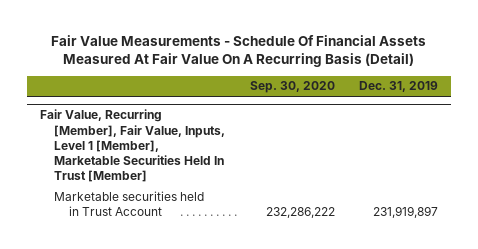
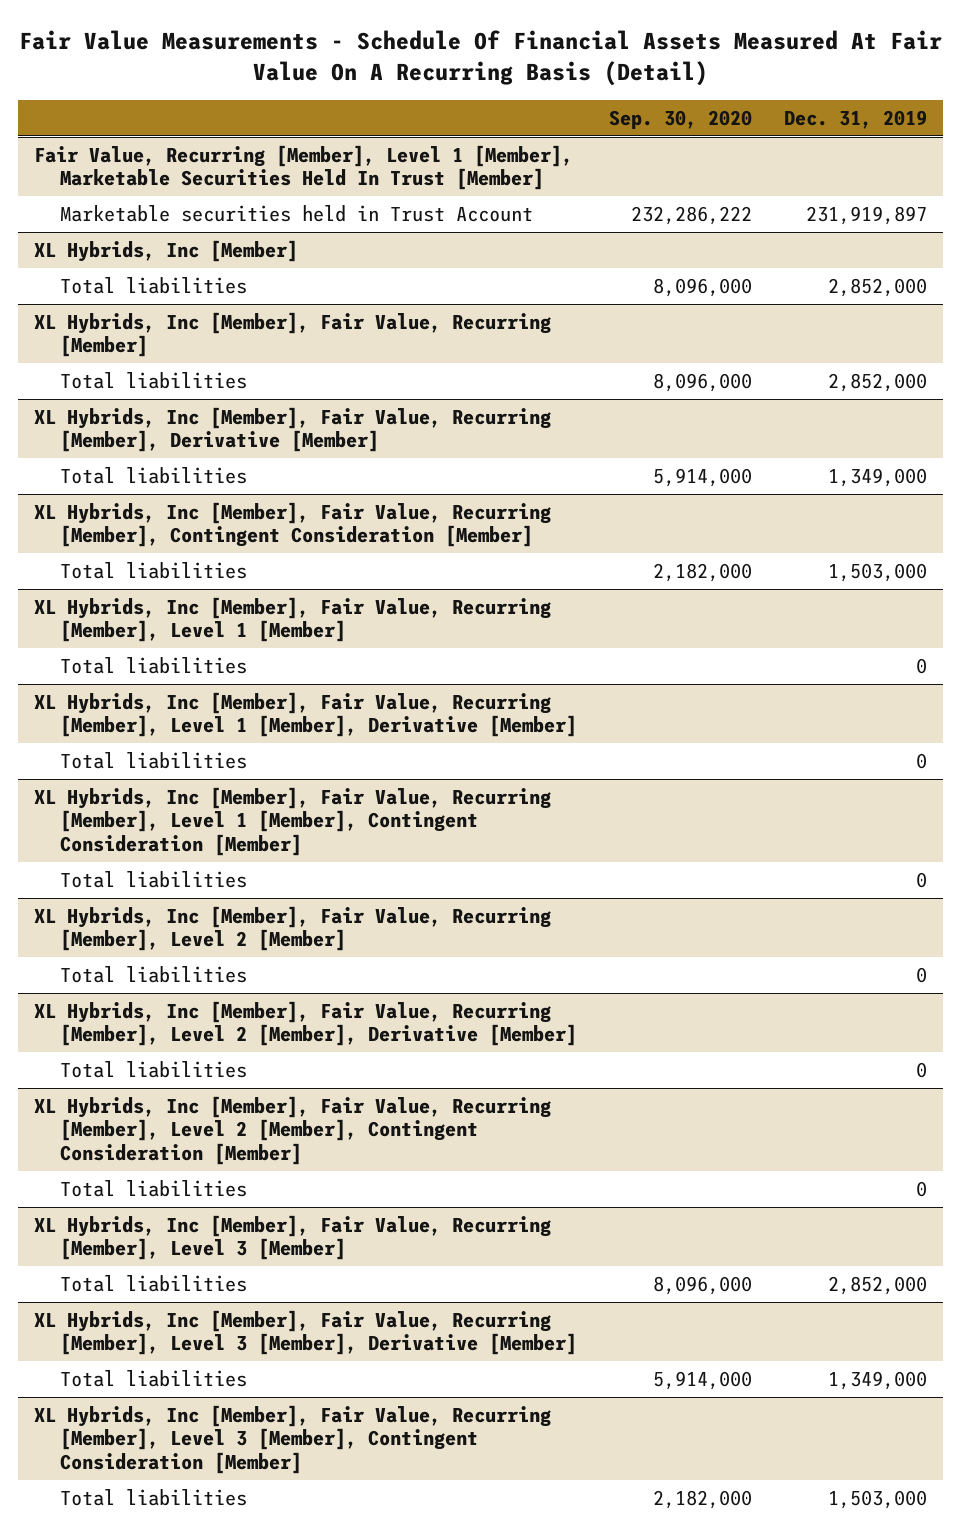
[39,109,226,183] Fair Value, Recurring [Member], Fair Value, Inputs, Level 1 [Member], Marketable Securities Held In Trust [Member] -> [34,144,574,191] Fair Value, Recurring [Member], Level 1 [Member], Marketable Securities Held In Trust [Member]
none -> [34,239,299,262] XL Hybrids, Inc [Member]
none -> [60,276,248,294] Total liabilities
none -> [34,311,552,358] XL Hybrids, Inc [Member], Fair Value, Recurring [Member]
none -> [60,371,248,389] Total liabilities
none -> [34,406,552,453] XL Hybrids, Inc [Member], Fair Value, Recurring [Member], Derivative [Member]
none -> [60,466,248,484] Total liabilities
none -> [34,501,552,548] XL Hybrids, Inc [Member], Fair Value, Recurring [Member], Contingent Consideration [Member]
none -> [60,561,248,579] Total liabilities
none -> [34,596,552,643] XL Hybrids, Inc [Member], Fair Value, Recurring [Member], Level 1 [Member]
none -> [60,656,248,674] Total liabilities
none -> [34,691,578,738] XL Hybrids, Inc [Member], Fair Value, Recurring [Member], Level 1 [Member], Derivative [Member]
none -> [60,751,248,769] Total liabilities
none -> [34,786,552,856] XL Hybrids, Inc [Member], Fair Value, Recurring [Member], Level 1 [Member], Contingent Consideration [Member]
none -> [60,870,248,888] Total liabilities
none -> [34,905,552,952] XL Hybrids, Inc [Member], Fair Value, Recurring [Member], Level 2 [Member]
none -> [60,965,248,983] Total liabilities
none -> [34,1000,578,1047] XL Hybrids, Inc [Member], Fair Value, Recurring [Member], Level 2 [Member], Derivative [Member]
none -> [60,1060,248,1078] Total liabilities
none -> [34,1095,552,1165] XL Hybrids, Inc [Member], Fair Value, Recurring [Member], Level 2 [Member], Contingent Consideration [Member]
none -> [60,1179,248,1197] Total liabilities
none -> [34,1214,552,1261] XL Hybrids, Inc [Member], Fair Value, Recurring [Member], Level 3 [Member]
none -> [60,1274,248,1292] Total liabilities
none -> [34,1309,578,1356] XL Hybrids, Inc [Member], Fair Value, Recurring [Member], Level 3 [Member], Derivative [Member]
none -> [60,1369,248,1387] Total liabilities
none -> [34,1404,552,1474] XL Hybrids, Inc [Member], Fair Value, Recurring [Member], Level 3 [Member], Contingent Consideration [Member]
none -> [60,1488,248,1506] Total liabilities

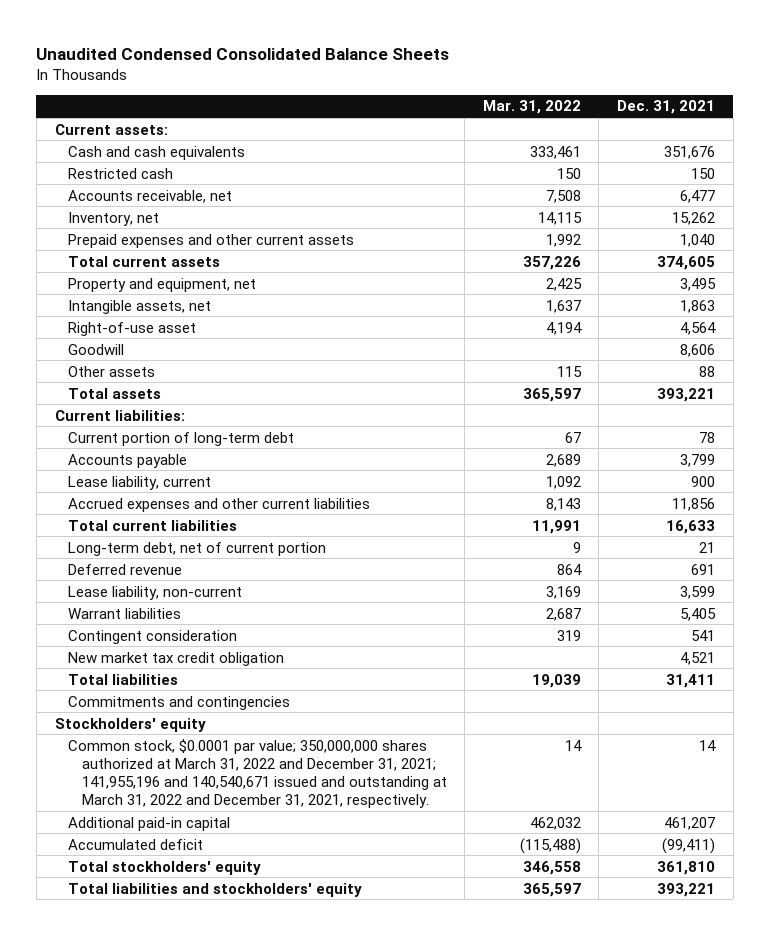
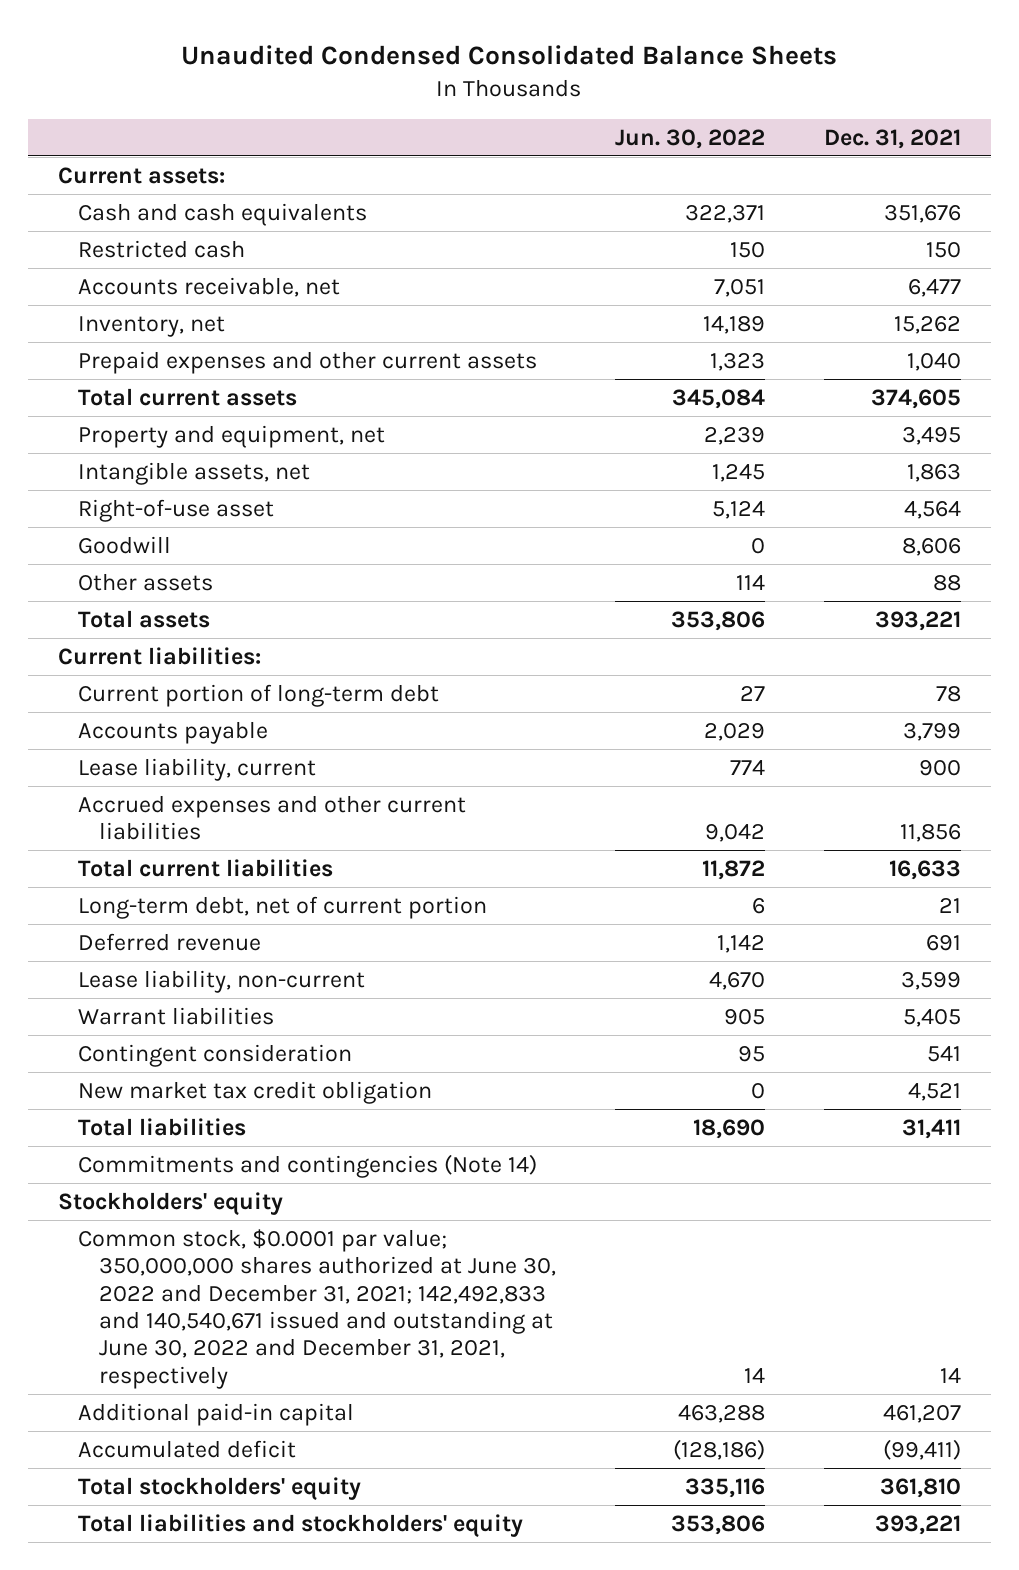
[482,100,581,115] Mar. 31, 2022 -> none
none -> [615,128,766,149] Jun. 30, 2022
[68,695,291,710] Commitments and contingencies -> [78,1153,538,1178] Commitments and contingencies (Note 14)
[68,738,447,809] Common stock, $0.0001 par value; 350,000,000 shares authorized at March 31, 2022 and December 31, 2021; 141,955,196 and 140,540,671 issued and outstanding at March 31, 2022 and December 31, 2021, respectively. -> [78,1228,557,1389] Common stock, $0.0001 par value; 350,000,000 shares authorized at June 30, 2022 and December 31, 2021; 142,492,833 and 140,540,671 issued and outstanding at June 30, 2022 and December 31, 2021, respectively

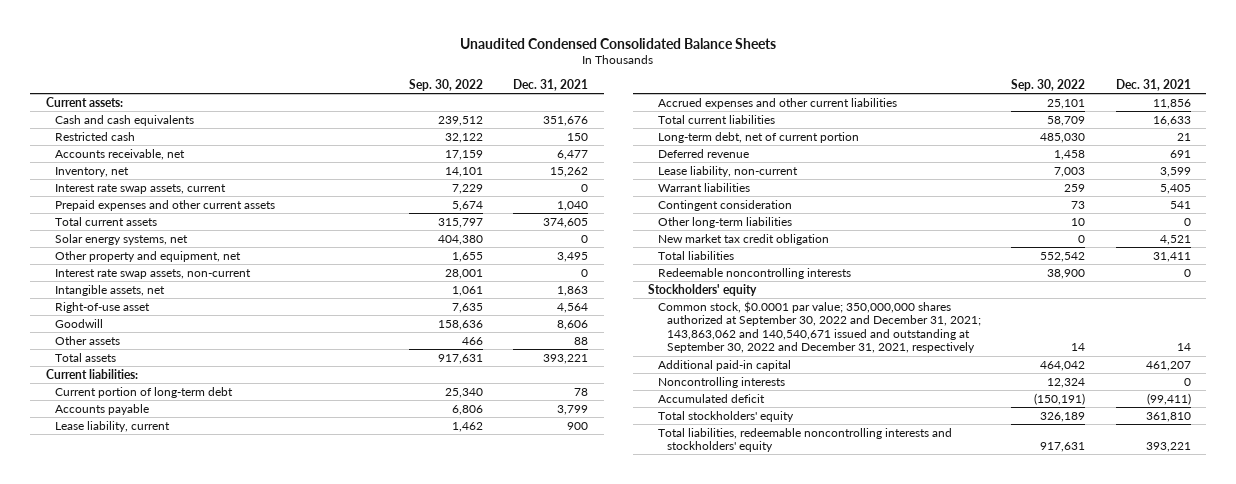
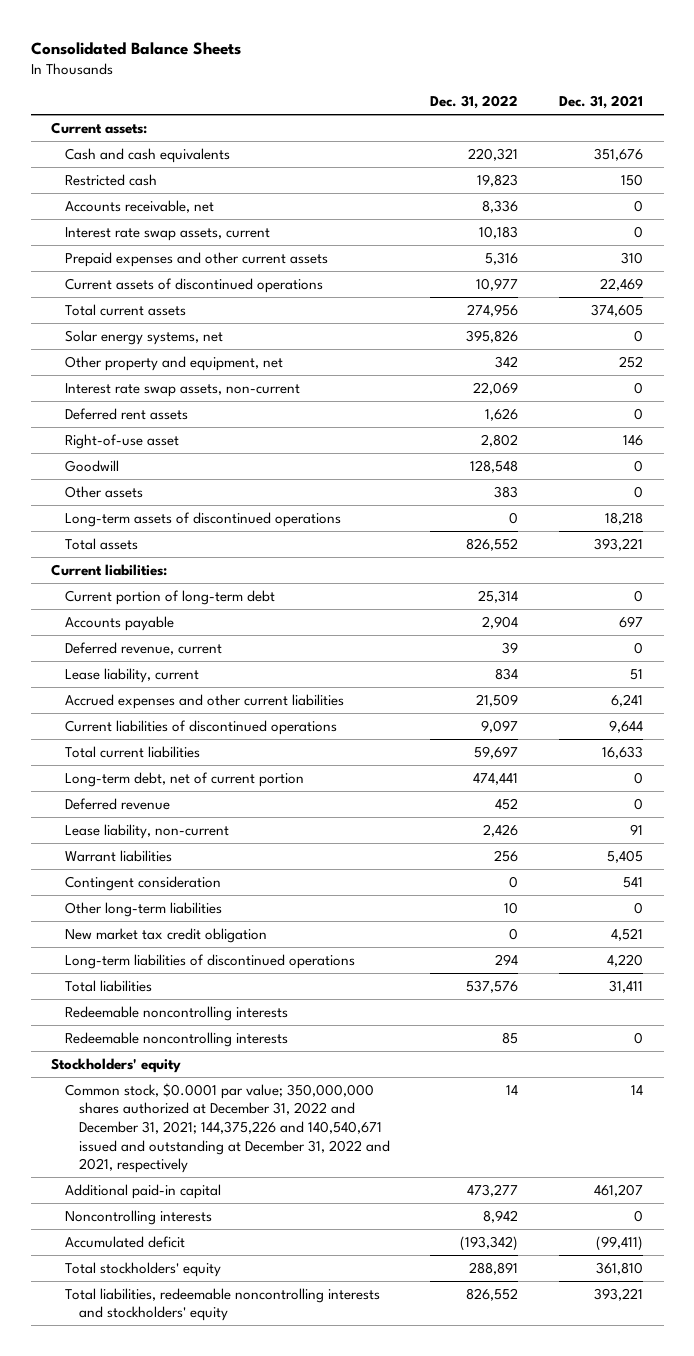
[460,37,777,49] Unaudited Condensed Consolidated Balance Sheets -> [30,41,241,55] Consolidated Balance Sheets
[408,78,483,91] Sep. 30, 2022 -> none
none -> [430,95,519,110] Dec. 31, 2022
[55,166,130,177] Inventory, net -> none
[557,149,589,160] 6,477 -> [634,199,644,212] 0
[557,200,589,211] 1,040 -> [621,251,644,264] 310
none -> [64,277,323,293] Current assets of discontinued operations
[557,251,589,262] 3,495 -> [619,355,644,368] 252
[55,284,166,296] Intangible assets, net -> none
none -> [64,407,188,420] Deferred rent assets
[557,302,589,313] 4,564 -> [623,434,644,446] 146
[557,319,589,330] 8,606 -> [634,459,644,472] 0
[574,336,589,345] 88 -> [634,485,644,498] 0
none -> [64,511,341,527] Long-term assets of discontinued operations
[574,387,589,396] 78 -> [634,589,644,602] 0
[557,404,589,415] 3,799 -> [619,615,644,628] 697
none -> [64,641,222,655] Deferred revenue, current
[567,421,589,430] 900 -> [630,668,644,680] 51
[1152,98,1191,109] 11,856 -> [611,693,644,707] 6,241
none -> [64,719,337,735] Current liabilities of discontinued operations
[1176,132,1191,141] 21 -> [634,771,644,784] 0
[1169,149,1191,158] 691 -> [634,797,644,810] 0
[1159,166,1191,177] 3,599 -> [630,823,644,835] 91
none -> [64,953,355,969] Long-term liabilities of discontinued operations
none -> [64,1005,288,1021] Redeemable noncontrolling interests
[657,300,981,354] Common stock, $0.0001 par value; 350,000,000 shares authorized at September 30, 2022 and December 31, 2021; 143,863,062 and 140,540,671 issued and outstanding at September 30, 2022 and December 31, 2021, respectively -> [64,1082,390,1174] Common stock, $0.0001 par value; 350,000,000 shares authorized at December 31, 2022 and December 31, 2021; 144,375,226 and 140,540,671 issued and outstanding at December 31, 2022 and 2021, respectively

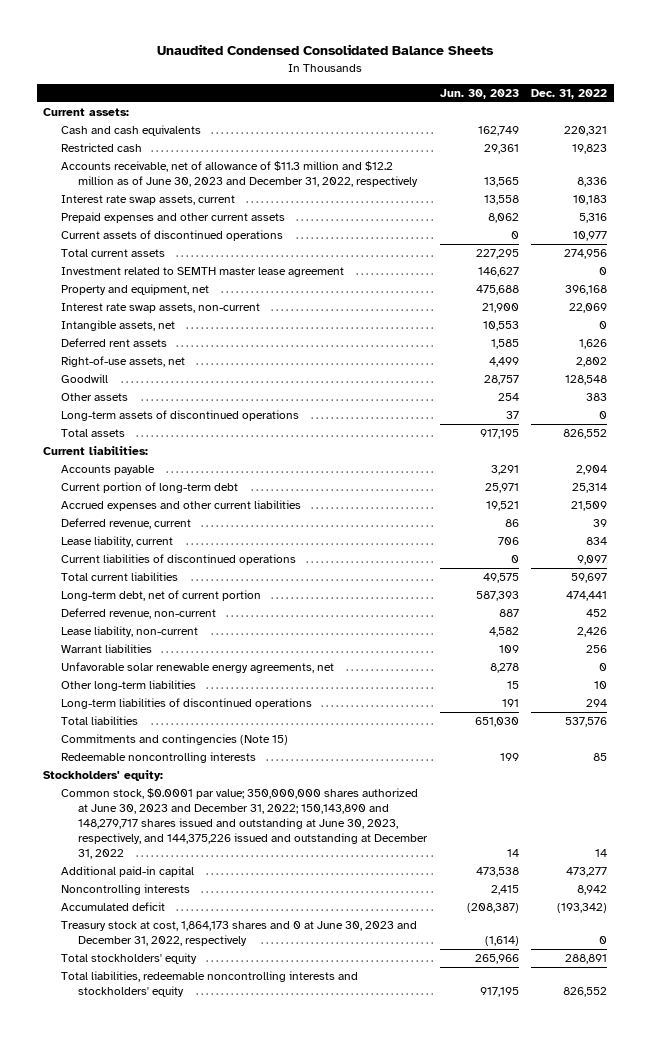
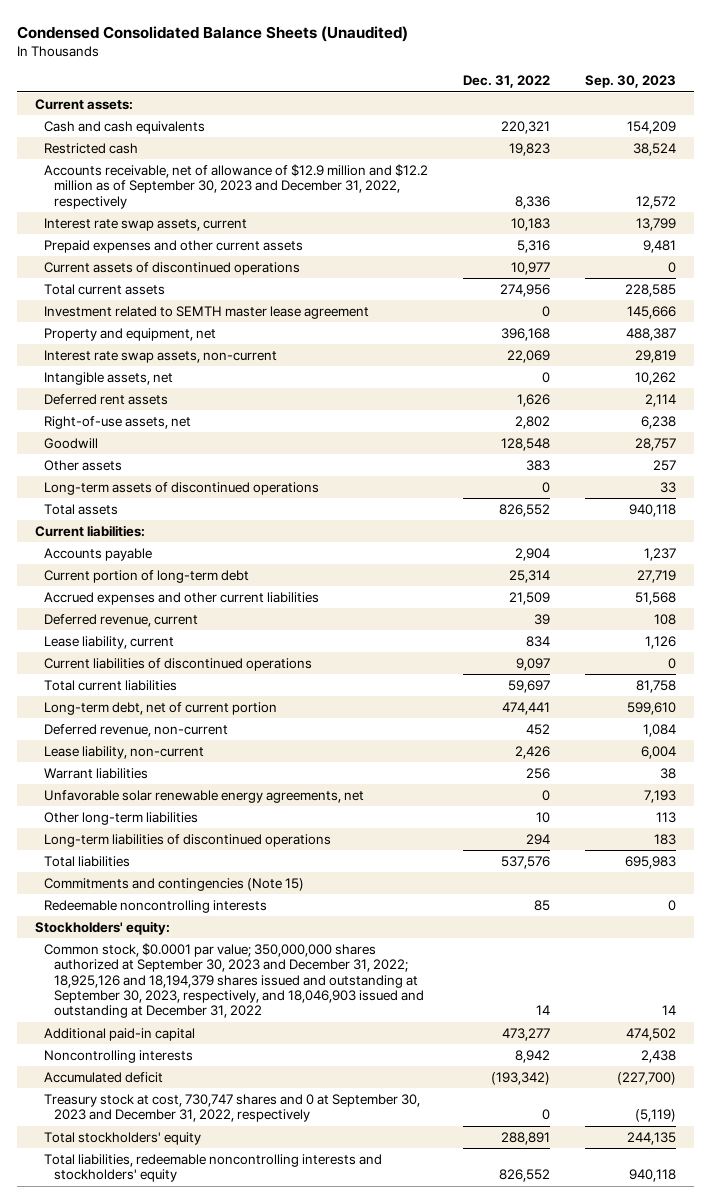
[157,44,495,56] Unaudited Condensed Consolidated Balance Sheets -> [17,25,409,42] Condensed Consolidated Balance Sheets (Unaudited)
[439,88,519,99] Jun. 30, 2023 -> none
none -> [585,75,677,89] Sep. 30, 2023
[60,161,418,188] Accounts receivable, net of allowance of $11.3 million and $12.2 million as of June 30, 2023 and December 31, 2022, respectively -> [44,163,429,209] Accounts receivable, net of allowance of $12.9 million and $12.2 million as of September 30, 2023 and December 31, 2022, respectively
[60,788,428,859] Common stock, $0.0001 par value; 350,000,000 shares authorized at June 30, 2023 and December 31, 2022; 150,143,890 and 148,279,717 shares issued and outstanding at June 30, 2023, respectively, and 144,375,226 issued and outstanding at December 31, 2022 -> [44,942,425,1019] Common stock, $0.0001 par value; 350,000,000 shares authorized at September 30, 2023 and December 31, 2022; 18,925,126 and 18,194,379 shares issued and outstanding at September 30, 2023, respectively, and 18,046,903 issued and outstanding at December 31, 2022
[60,921,417,947] Treasury stock at cost, 1,864,173 shares and 0 at June 30, 2023 and December 31, 2022, respectively -> [44,1093,421,1123] Treasury stock at cost, 730,747 shares and 0 at September 30, 2023 and December 31, 2022, respectively

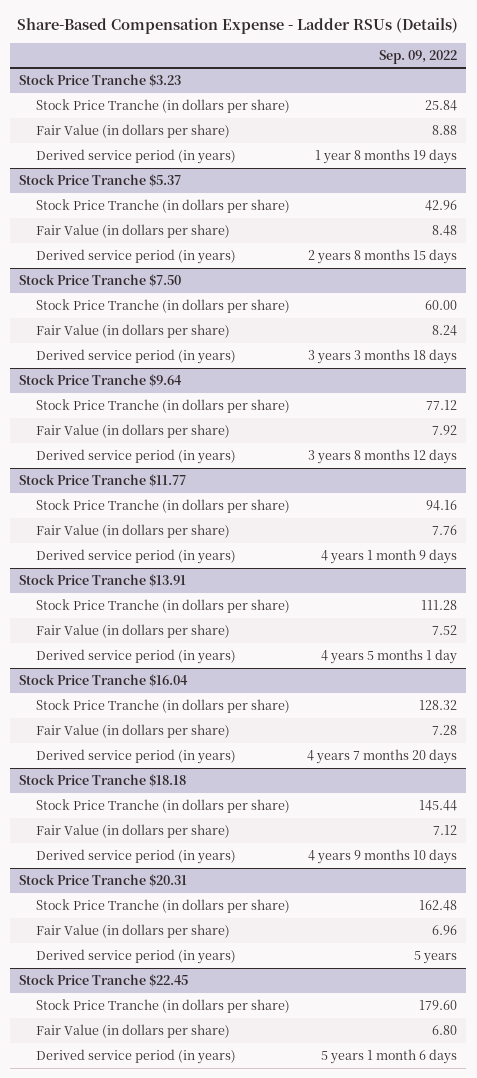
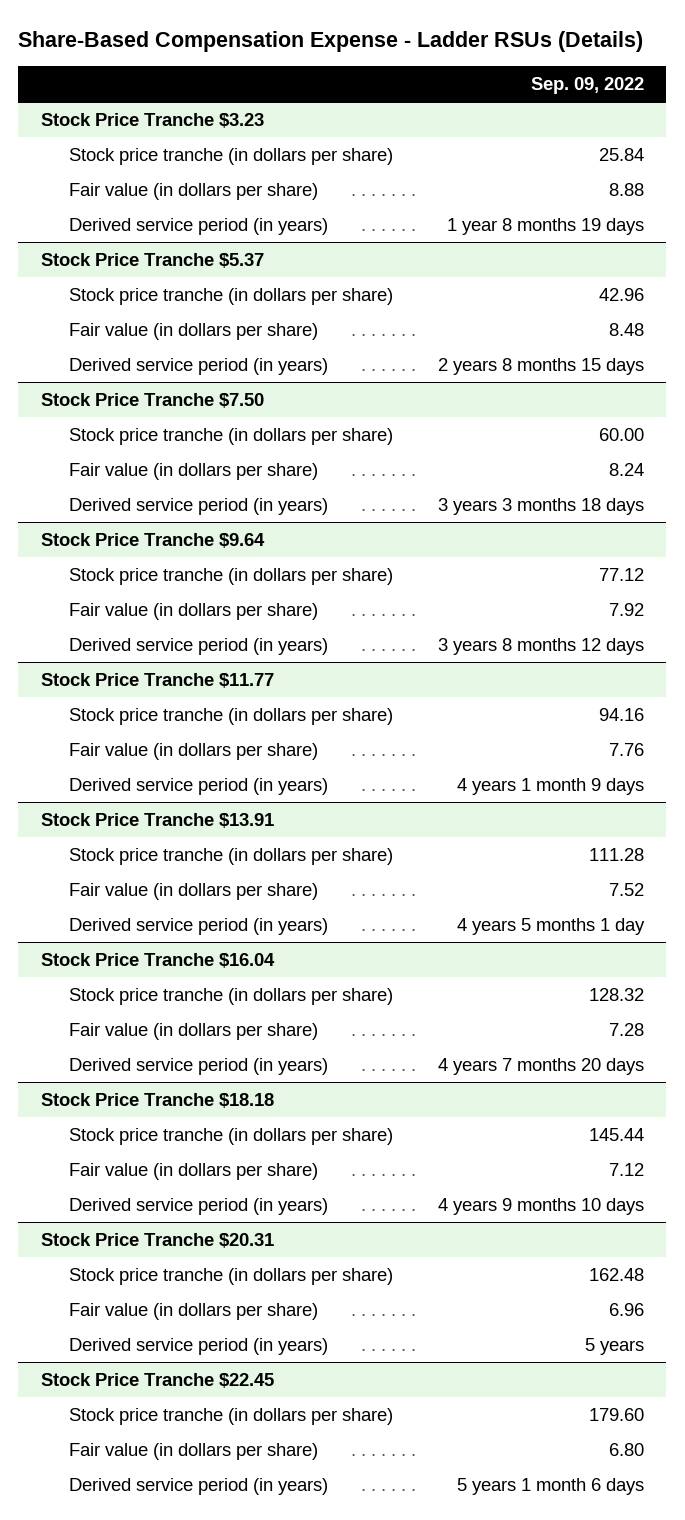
[36,98,291,113] Stock Price Tranche (in dollars per share) -> [69,147,394,165] Stock price tranche (in dollars per share)
[36,123,231,138] Fair Value (in dollars per share) -> [69,182,319,200] Fair value (in dollars per share)
[36,198,291,213] Stock Price Tranche (in dollars per share) -> [69,287,394,305] Stock price tranche (in dollars per share)
[36,223,231,238] Fair Value (in dollars per share) -> [69,322,319,340] Fair value (in dollars per share)
[36,298,291,313] Stock Price Tranche (in dollars per share) -> [69,427,394,445] Stock price tranche (in dollars per share)
[36,323,231,338] Fair Value (in dollars per share) -> [69,462,319,480] Fair value (in dollars per share)
[36,398,291,413] Stock Price Tranche (in dollars per share) -> [69,567,394,585] Stock price tranche (in dollars per share)
[36,423,231,438] Fair Value (in dollars per share) -> [69,602,319,620] Fair value (in dollars per share)
[36,498,291,513] Stock Price Tranche (in dollars per share) -> [69,707,394,725] Stock price tranche (in dollars per share)
[36,523,231,538] Fair Value (in dollars per share) -> [69,742,319,760] Fair value (in dollars per share)
[36,598,291,613] Stock Price Tranche (in dollars per share) -> [69,847,394,865] Stock price tranche (in dollars per share)
[36,623,231,638] Fair Value (in dollars per share) -> [69,882,319,900] Fair value (in dollars per share)
[36,698,291,713] Stock Price Tranche (in dollars per share) -> [69,987,394,1005] Stock price tranche (in dollars per share)
[36,723,231,738] Fair Value (in dollars per share) -> [69,1022,319,1040] Fair value (in dollars per share)
[36,798,291,813] Stock Price Tranche (in dollars per share) -> [69,1127,394,1145] Stock price tranche (in dollars per share)
[36,823,231,838] Fair Value (in dollars per share) -> [69,1162,319,1180] Fair value (in dollars per share)
[36,898,291,913] Stock Price Tranche (in dollars per share) -> [69,1267,394,1285] Stock price tranche (in dollars per share)
[36,923,231,938] Fair Value (in dollars per share) -> [69,1302,319,1320] Fair value (in dollars per share)
[36,998,291,1013] Stock Price Tranche (in dollars per share) -> [69,1407,394,1425] Stock price tranche (in dollars per share)
[36,1023,231,1038] Fair Value (in dollars per share) -> [69,1442,319,1460] Fair value (in dollars per share)

